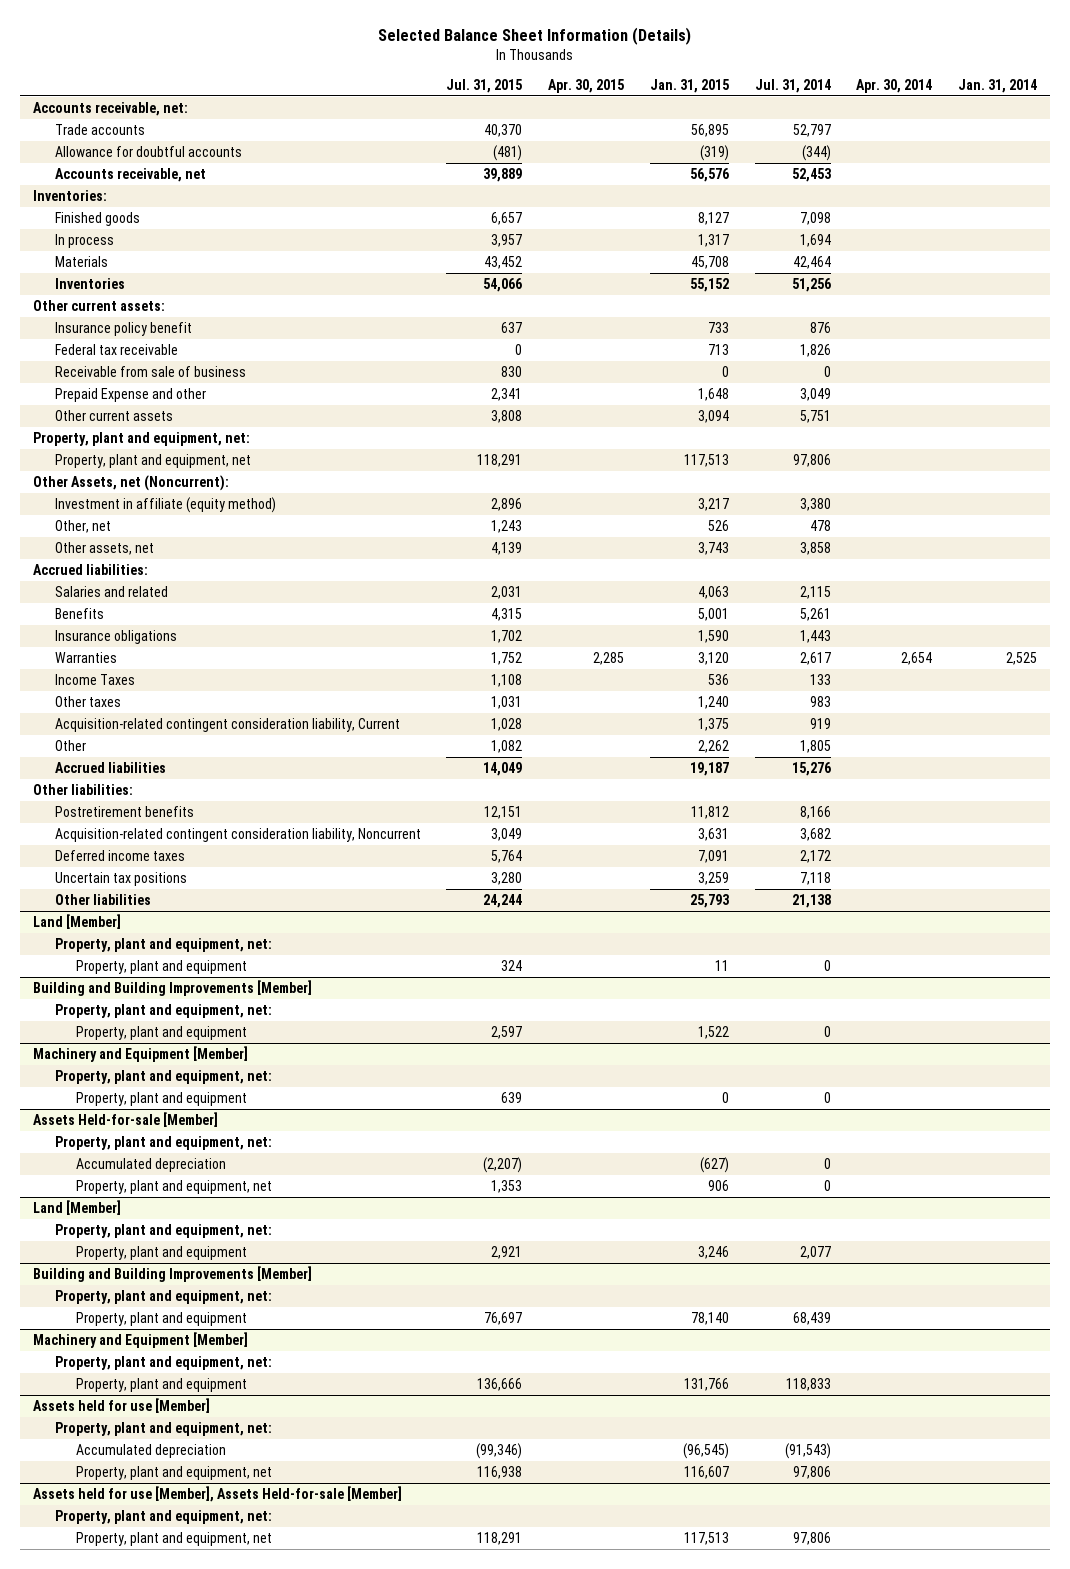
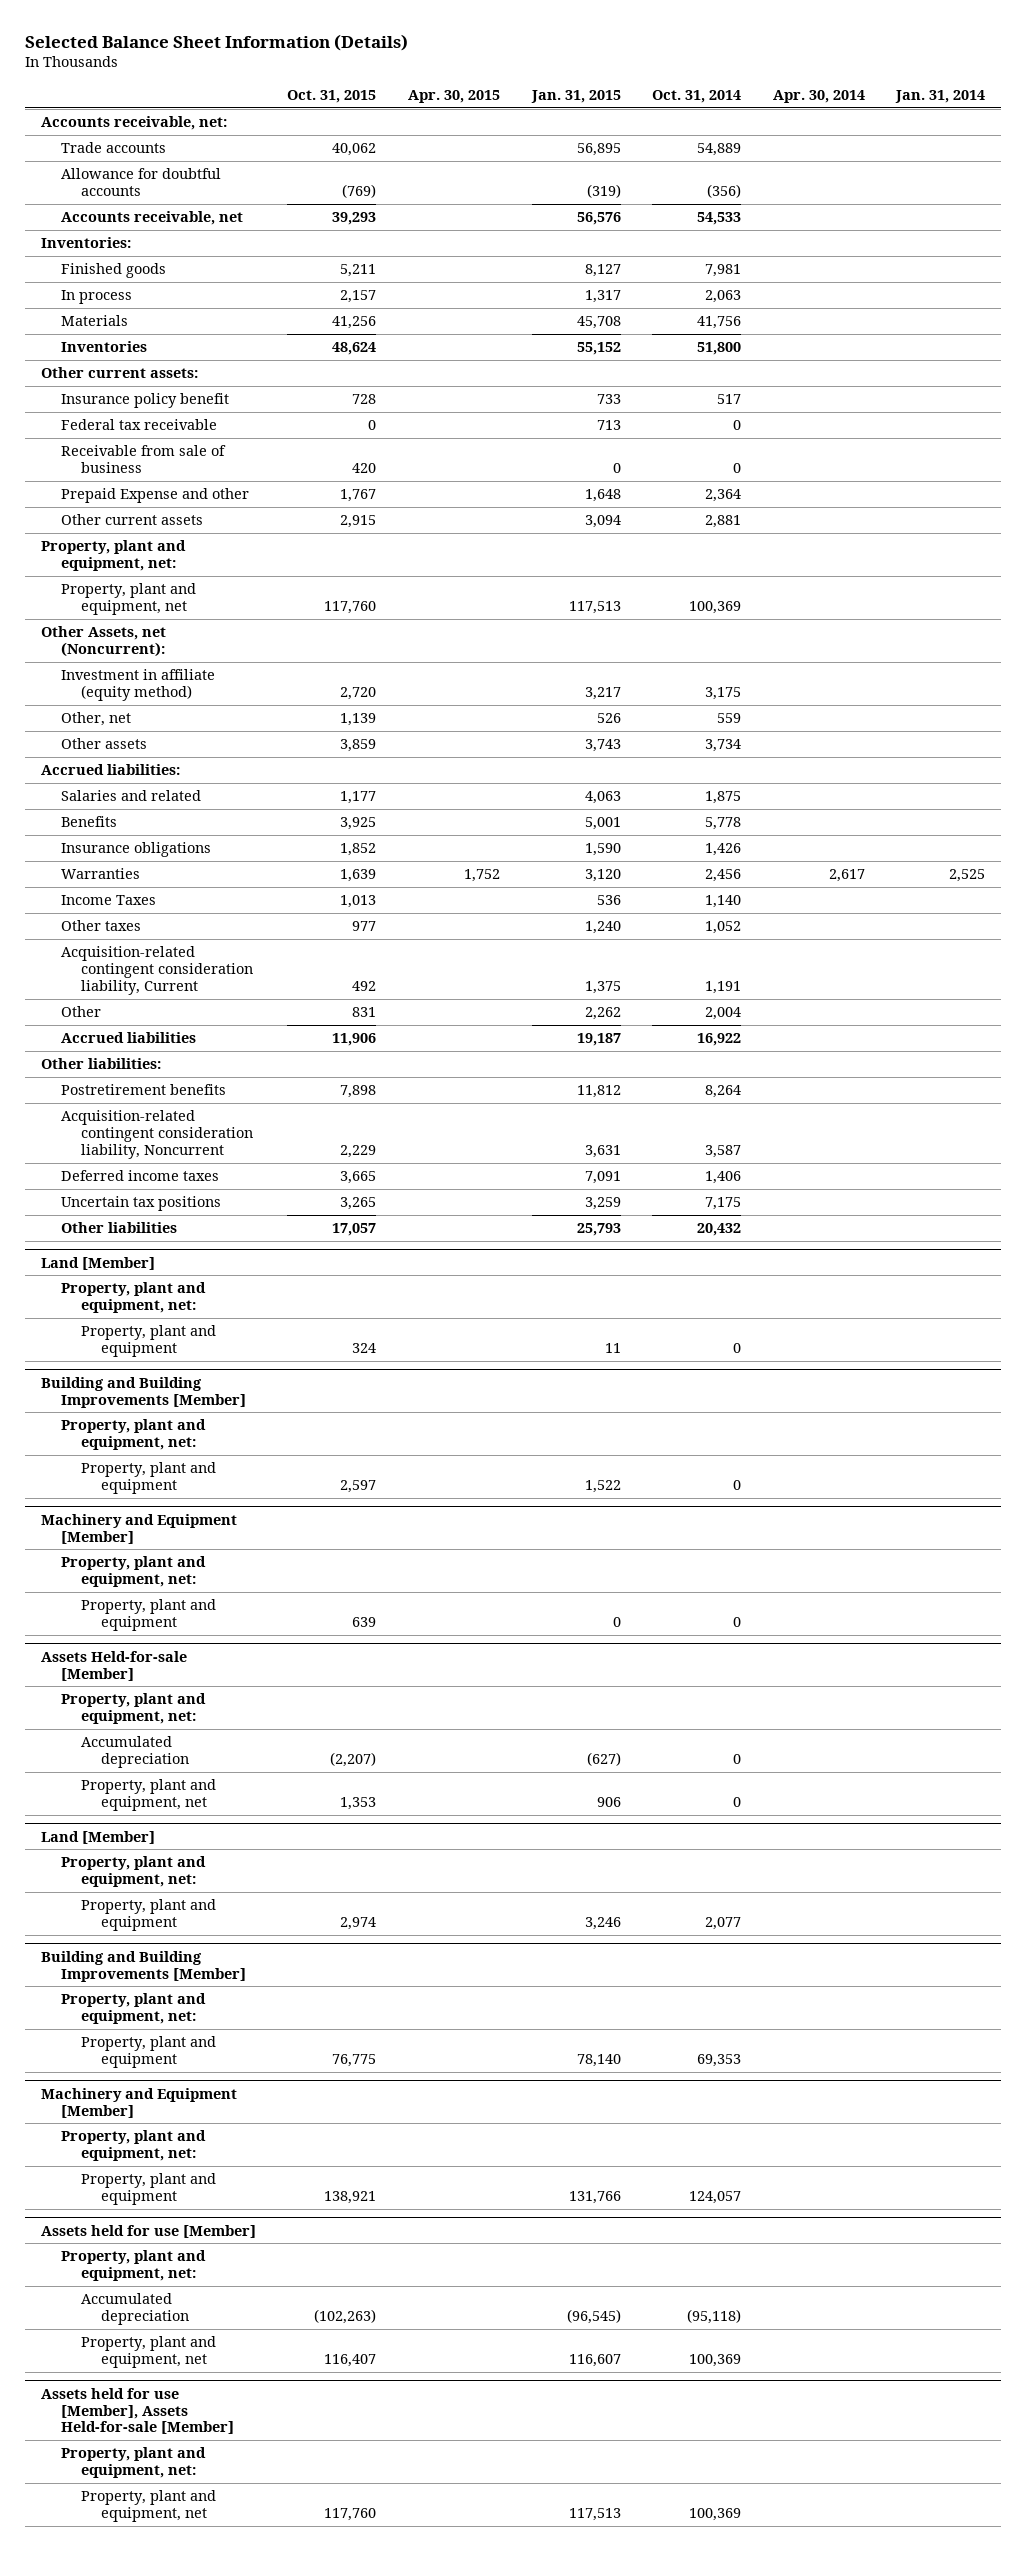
[446,78,523,93] Jul. 31, 2015 -> none
[754,78,831,93] Jul. 31, 2014 -> none
none -> [287,90,377,104] Oct. 31, 2015
none -> [652,90,742,104] Oct. 31, 2014
[54,541,154,555] Other assets, net -> [60,738,147,750] Other assets
[593,651,625,665] 2,285 -> [463,869,500,883] 1,752
[901,651,933,665] 2,654 -> [828,869,865,883] 2,617

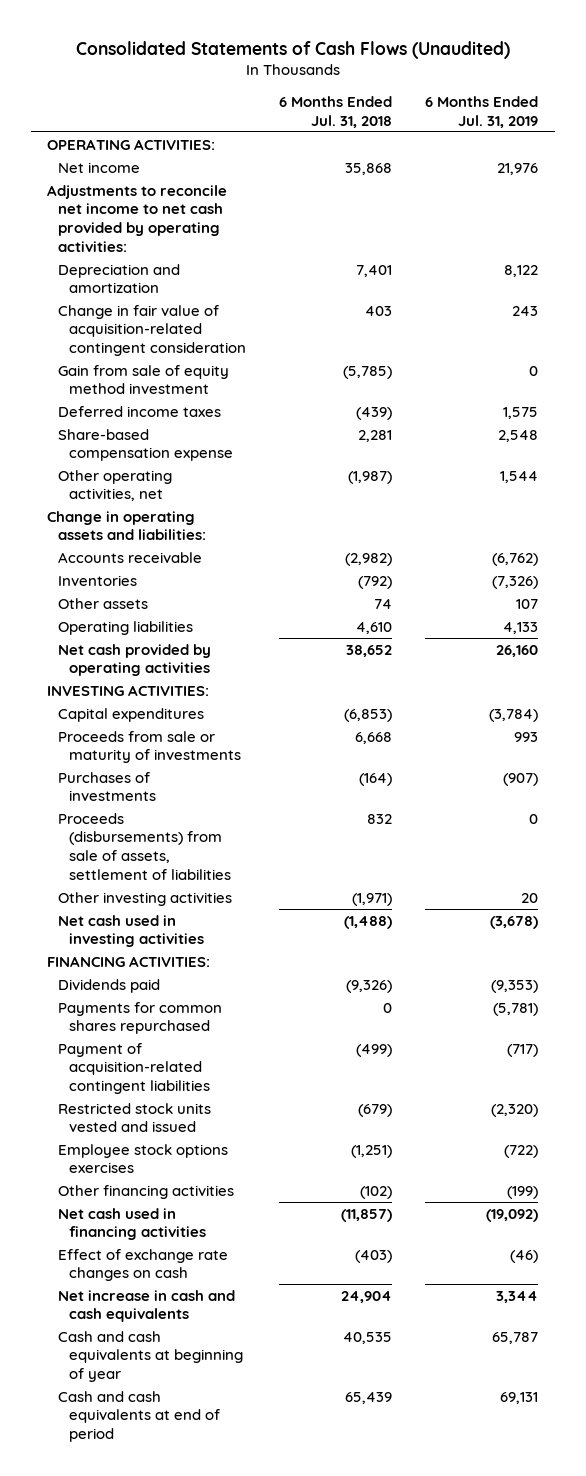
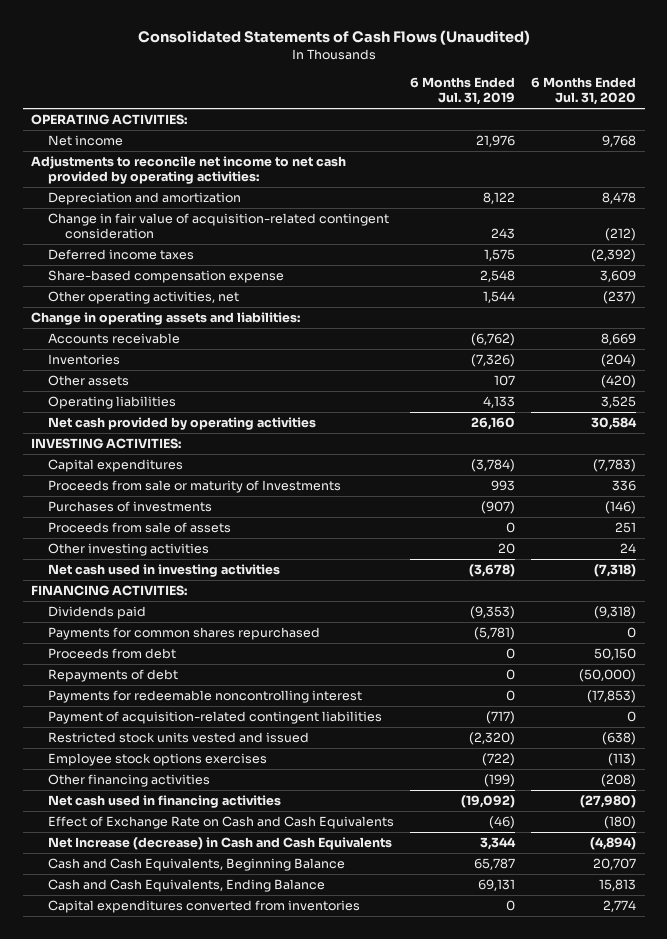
[279,95,393,128] 6 Months Ended Jul. 31, 2018 -> none
none -> [531,77,637,106] 6 Months Ended Jul. 31, 2020
[58,364,230,395] Gain from sale of equity method investment -> none
[58,730,242,764] Proceeds from sale or maturity of investments -> [48,480,342,494] Proceeds from sale or maturity of Investments
[58,812,232,880] Proceeds (disbursements) from sale of assets, settlement of liabilities -> [48,522,232,534] Proceeds from sale of assets
none -> [48,648,177,660] Proceeds from debt
none -> [48,669,179,683] Repayments of debt
none -> [48,690,363,704] Payments for redeemable noncontrolling interest
[58,1248,229,1282] Effect of exchange rate changes on cash -> [48,816,395,830] Effect of Exchange Rate on Cash and Cash Equivalents
[58,1289,236,1323] Net increase in cash and cash equivalents -> [48,837,393,851] Net Increase (decrease) in Cash and Cash Equivalents
[58,1330,244,1383] Cash and cash equivalents at beginning of year -> [48,858,346,872] Cash and Cash Equivalents, Beginning Balance
[58,1390,221,1443] Cash and cash equivalents at end of period -> [48,879,326,893] Cash and Cash Equivalents, Ending Balance
none -> [48,900,361,914] Capital expenditures converted from inventories

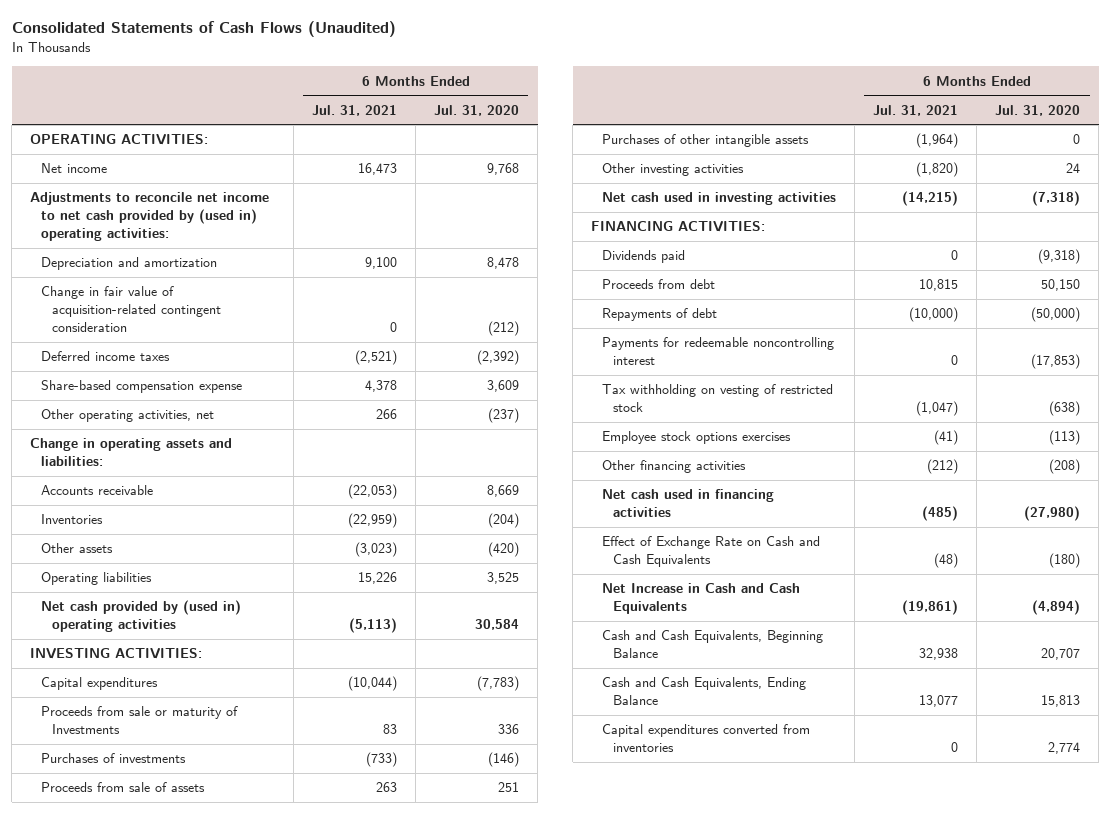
[410,77,516,106] 6 Months Ended Jul. 31, 2019 -> none
none -> [312,104,398,116] Jul. 31, 2021
[30,156,346,185] Adjustments to reconcile net income to net cash provided by operating activities: -> [30,192,270,241] Adjustments to reconcile net income to net cash provided by (used in) operating activities:
[48,417,317,431] Net cash provided by operating activities -> [41,600,242,633] Net cash provided by (used in) operating activities
none -> [602,134,810,148] Purchases of other intangible assets
[48,627,321,641] Payments for common shares repurchased -> none
[48,711,383,725] Payment of acquisition-related contingent liabilities -> none
[48,732,310,744] Restricted stock units vested and issued -> [602,384,834,413] Tax withholding on vesting of restricted stock
[48,837,393,851] Net Increase (decrease) in Cash and Cash Equivalents -> [602,583,801,615] Net Increase in Cash and Cash Equivalents

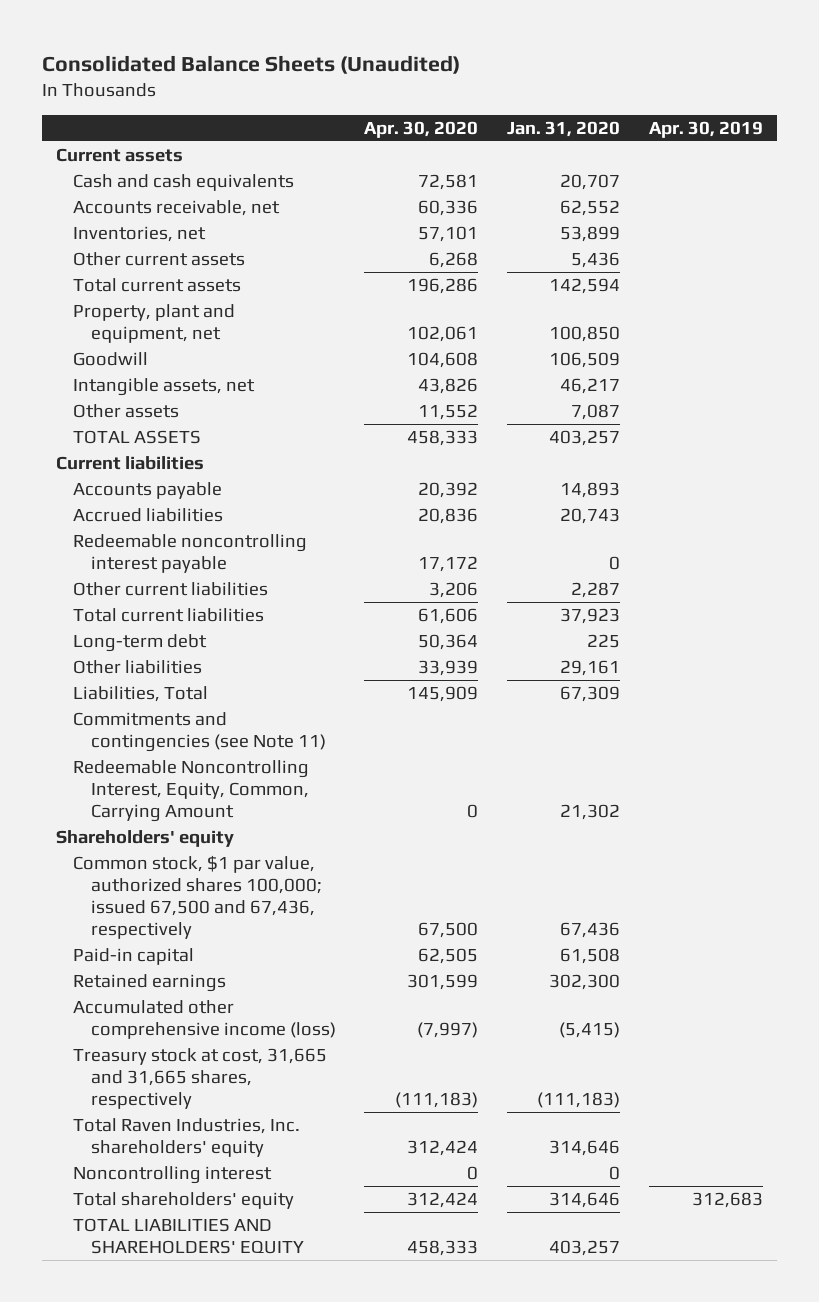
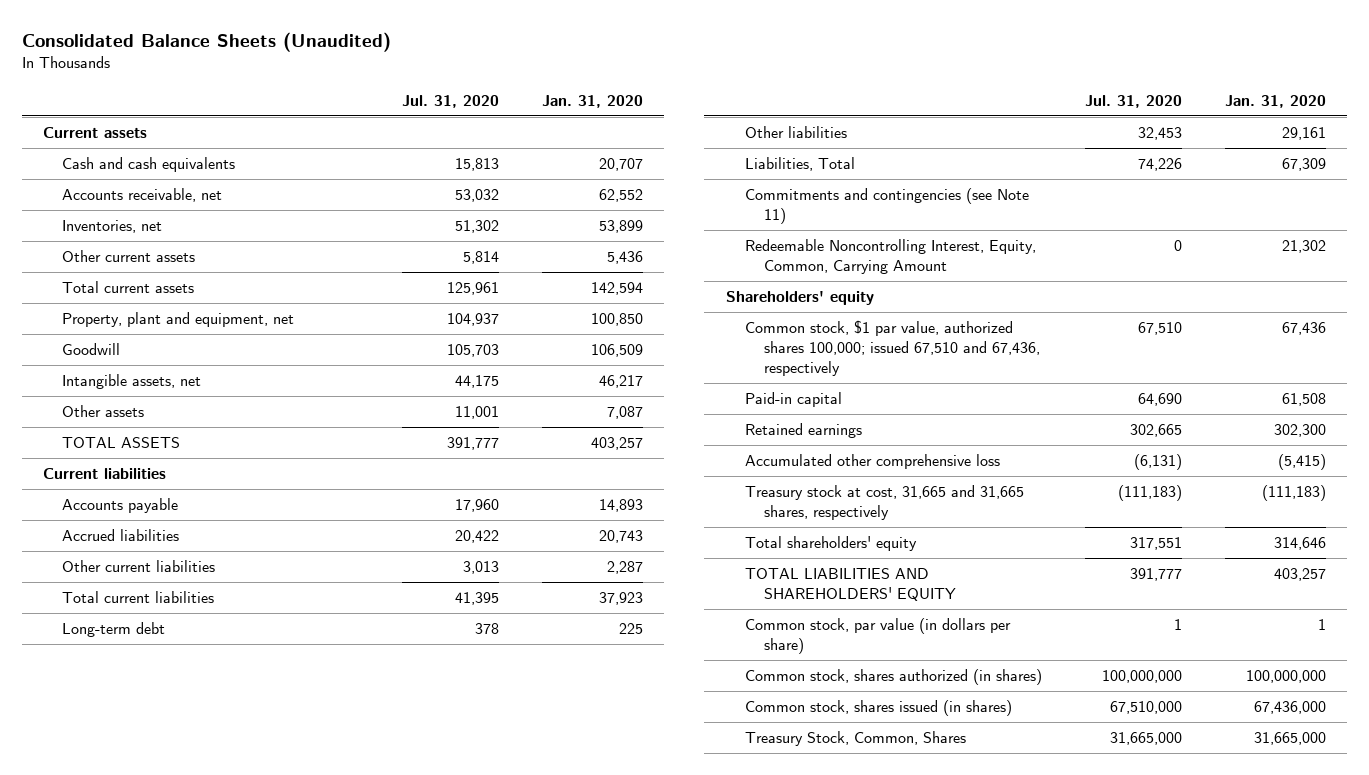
[364,120,479,138] Apr. 30, 2020 -> none
[648,120,763,138] Apr. 30, 2019 -> none
none -> [401,94,499,108] Jul. 31, 2020
[73,534,308,574] Redeemable noncontrolling interest payable -> none
[73,855,322,940] Common stock, $1 par value, authorized shares 100,000; issued 67,500 and 67,436, respectively -> [744,320,1040,376] Common stock, $1 par value, authorized shares 100,000; issued 67,510 and 67,436, respectively
[73,1000,336,1040] Accumulated other comprehensive income (loss) -> [744,454,1000,470] Accumulated other comprehensive loss
[73,1118,301,1158] Total Raven Industries, Inc. shareholders' equity -> none
[73,1166,273,1185] Noncontrolling interest -> none
none -> [744,618,1011,655] Common stock, par value (in dollars per share)
none -> [744,669,1042,686] Common stock, shares authorized (in shares)
none -> [744,700,1012,717] Common stock, shares issued (in shares)
none -> [744,731,966,747] Treasury Stock, Common, Shares

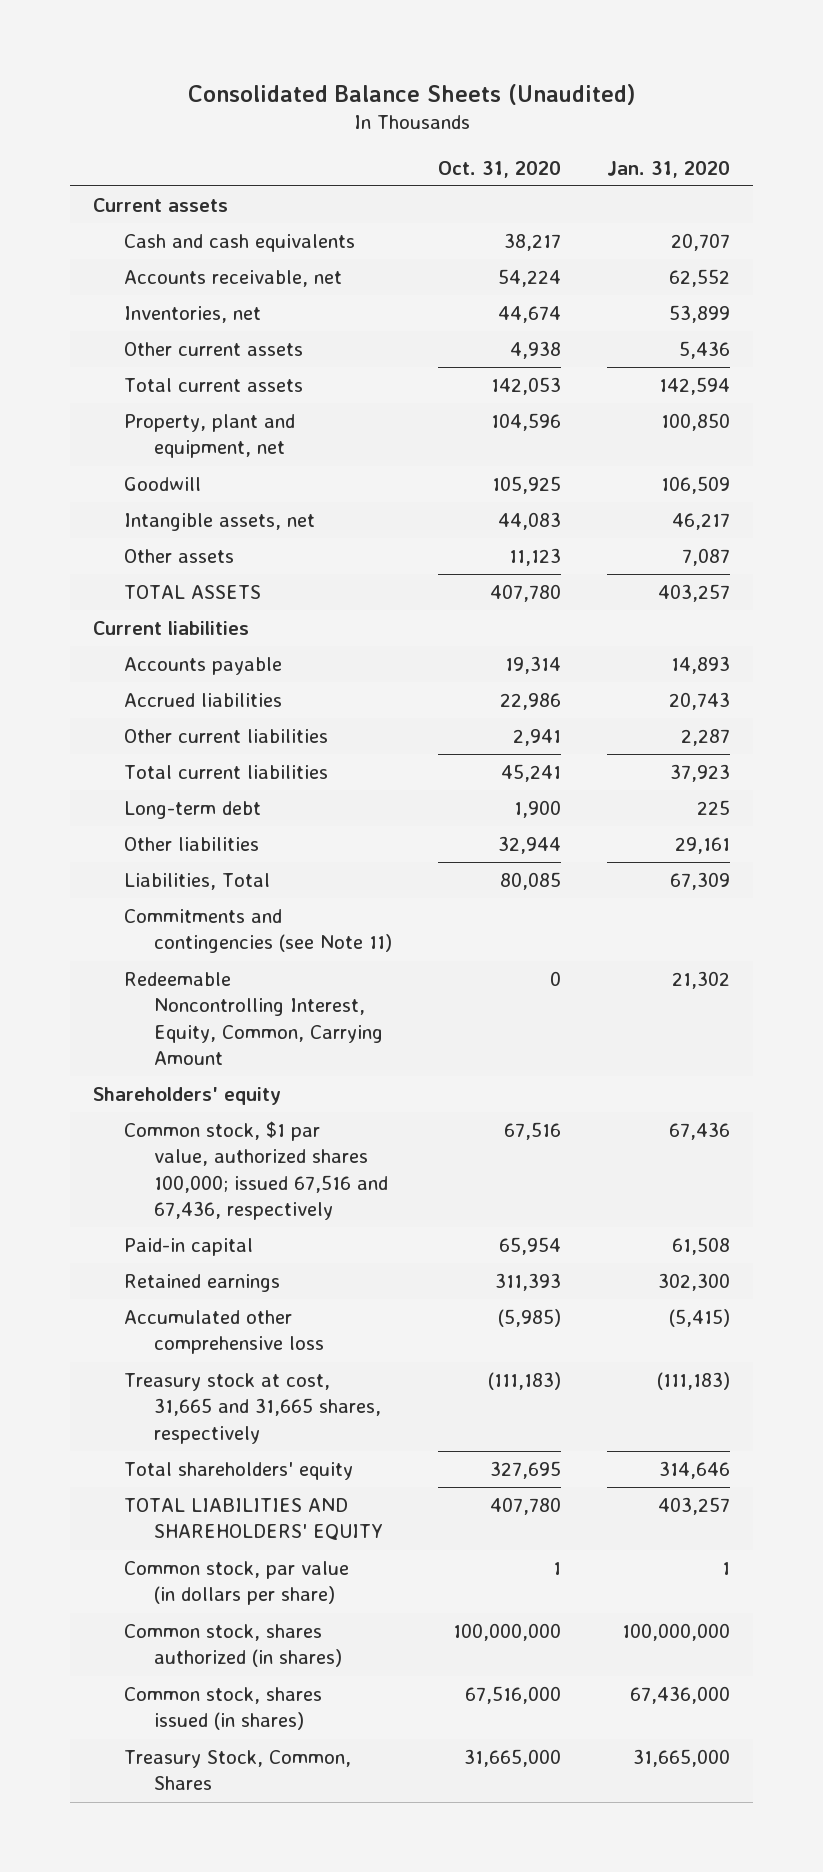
[401,94,499,108] Jul. 31, 2020 -> none
none -> [438,160,562,178] Oct. 31, 2020
[744,320,1040,376] Common stock, $1 par value, authorized shares 100,000; issued 67,510 and 67,436, respectively -> [123,1121,389,1220] Common stock, $1 par value, authorized shares 100,000; issued 67,516 and 67,436, respectively

